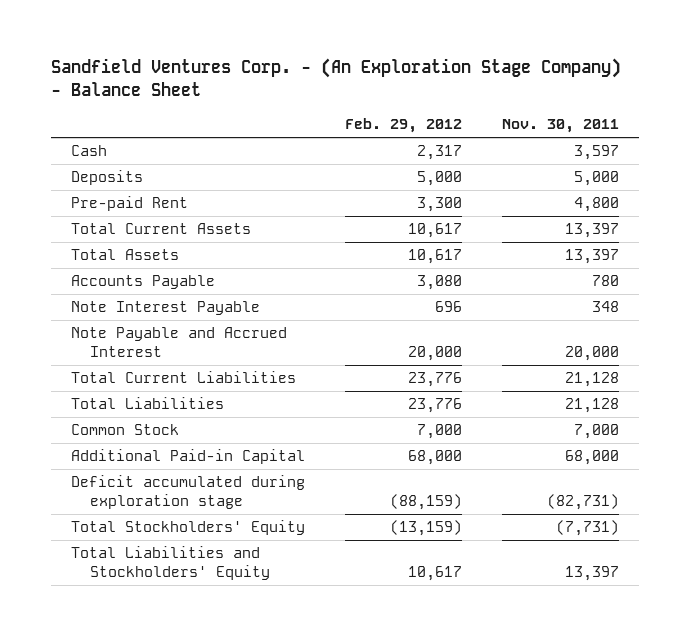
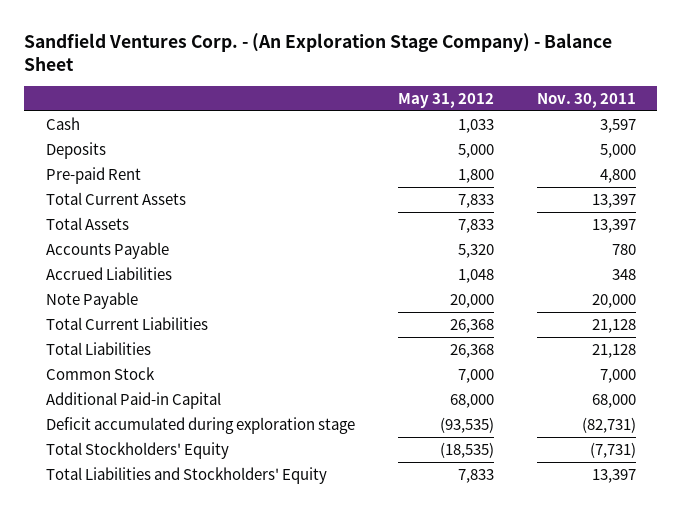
[344,117,462,133] Feb. 29, 2012 -> none
none -> [397,92,494,108] May 31, 2012
[70,301,260,316] Note Interest Payable -> [45,266,172,280] Accrued Liabilities
[70,327,287,357] Note Payable and Accrued Interest -> [45,291,138,309] Note Payable

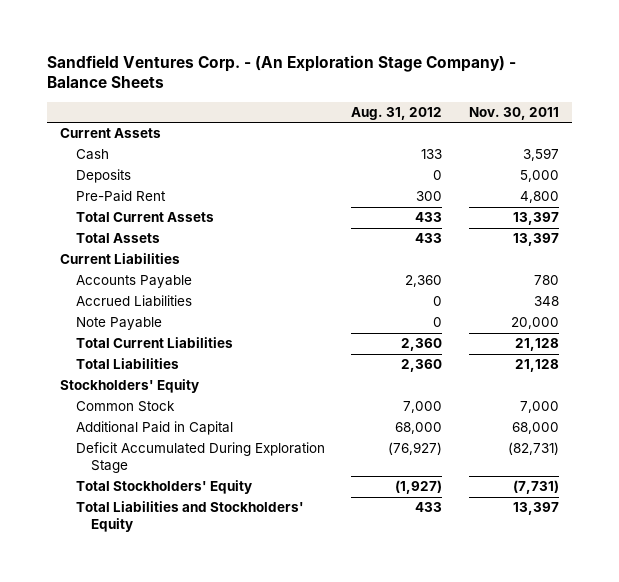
[24,32,613,71] Sandfield Ventures Corp. - (An Exploration Stage Company) - Balance Sheet -> [46,54,516,89] Sandfield Ventures Corp. - (An Exploration Stage Company) - Balance Sheets
[397,92,494,108] May 31, 2012 -> none
none -> [351,107,443,121] Aug. 31, 2012
none -> [59,128,161,139] Current Assets
[45,166,141,184] Pre-paid Rent -> [75,190,166,203] Pre-Paid Rent
none -> [59,253,180,265] Current Liabilities
none -> [59,379,199,394] Stockholders' Equity
[45,391,221,409] Additional Paid-in Capital -> [75,421,233,436] Additional Paid in Capital
[45,416,355,434] Deficit accumulated during exploration stage -> [75,442,325,474] Deficit Accumulated During Exploration Stage

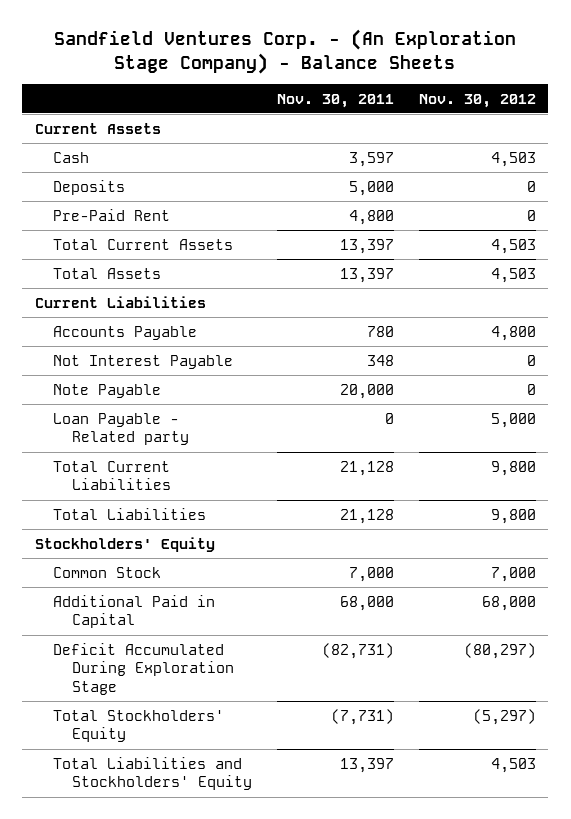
[351,107,443,121] Aug. 31, 2012 -> none
none -> [418,93,536,108] Nov. 30, 2012
[75,295,192,308] Accrued Liabilities -> [53,354,234,369] Not Interest Payable
none -> [53,412,190,446] Loan Payable - Related party

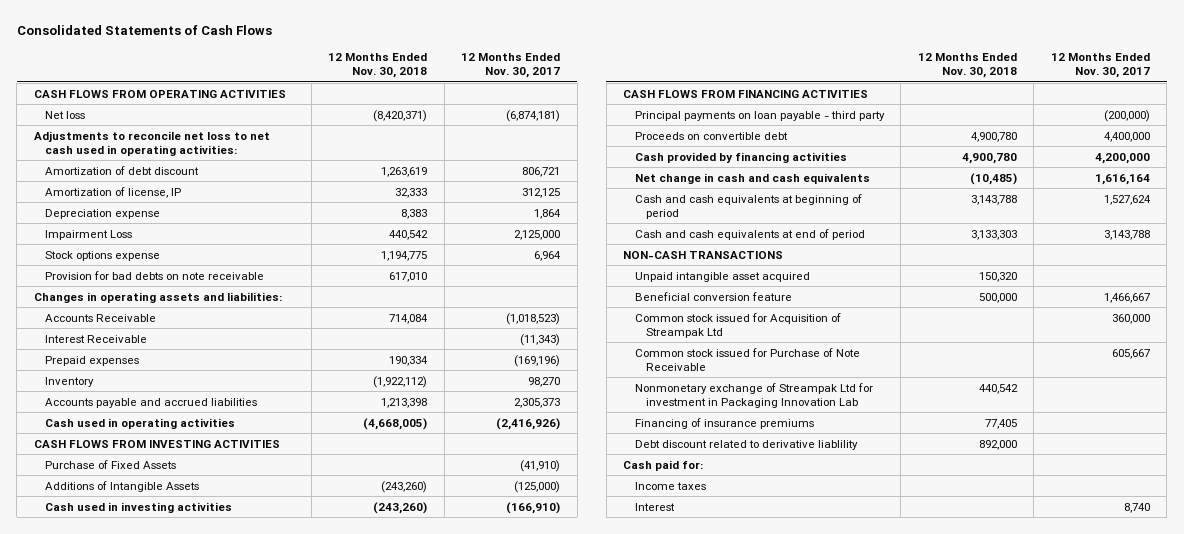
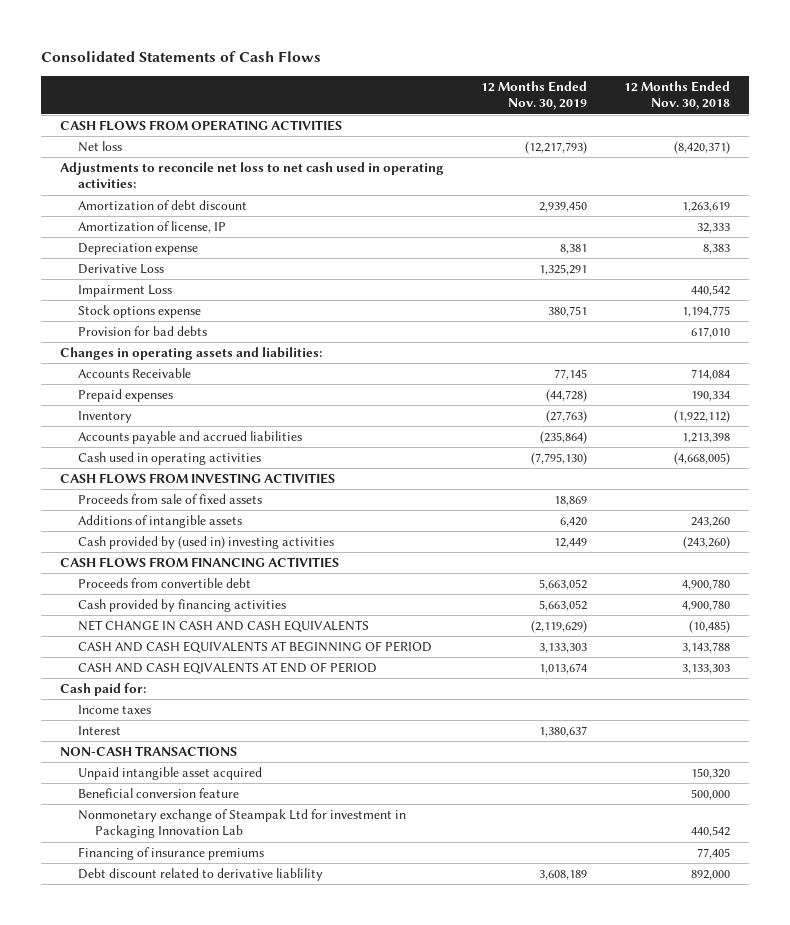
[461,52,561,79] 12 Months Ended Nov. 30, 2017 -> none
none -> [480,80,587,111] 12 Months Ended Nov. 30, 2019
none -> [77,264,164,275] Derivative Loss
[45,270,265,280] Provision for bad debts on note receivable -> [77,326,207,337] Provision for bad debts
[45,334,148,343] Interest Receivable -> none
[45,459,177,469] Purchase of Fixed Assets -> none
none -> [77,494,262,505] Proceeds from sale of fixed assets
[45,480,200,492] Additions of Intangible Assets -> [77,515,242,529] Additions of intangible assets
[381,480,428,493] (243,260) -> [691,517,731,528] 243,260
[45,501,233,513] Cash used in investing activities -> [77,536,334,550] Cash provided by (used in) investing activities
[634,110,885,121] Principal payments on loan payable - third party -> none
[634,131,788,140] Proceeds on convertible debt -> [77,578,251,589] Proceeds from convertible debt
[634,172,870,184] Net change in cash and cash equivalents -> [77,620,369,633] NET CHANGE IN CASH AND CASH EQUIVALENTS
[634,193,862,220] Cash and cash equivalents at beginning of period -> [77,641,432,654] CASH AND CASH EQUIVALENTS AT BEGINNING OF PERIOD
[634,228,865,240] Cash and cash equivalents at end of period -> [77,662,377,675] CASH AND CASH EQIVALENTS AT END OF PERIOD
[623,459,704,471] Cash paid for: -> [59,683,146,697] Cash paid for:
[634,481,706,490] Income taxes -> [77,705,151,715] Income taxes
[634,502,675,511] Interest -> [77,726,121,736] Interest
[634,312,841,339] Common stock issued for Acquisition of Streampak Ltd -> none
[634,347,860,372] Common stock issued for Purchase of Note Receivable -> none
[634,382,873,409] Nonmonetary exchange of Streampak Ltd for investment in Packaging Innovation Lab -> [77,809,406,839] Nonmonetary exchange of Steampak Ltd for investment in Packaging Innovation Lab

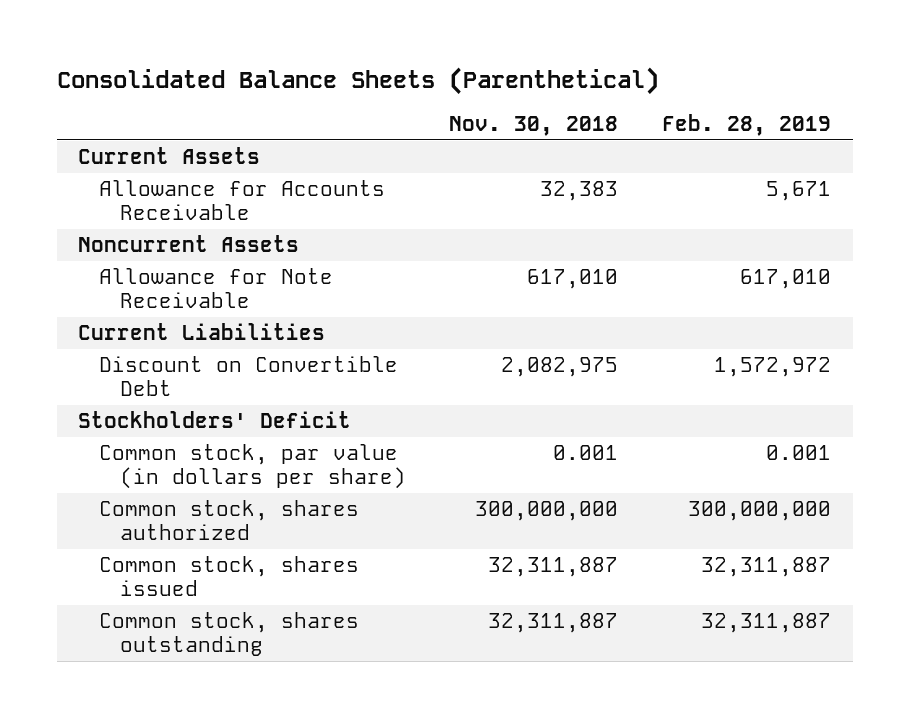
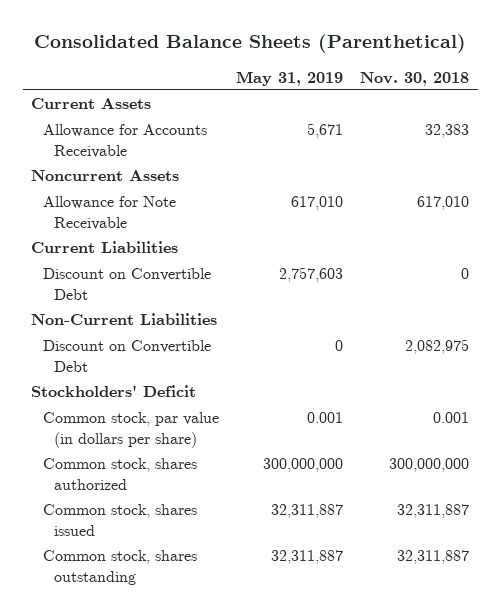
[661,114,831,137] Feb. 28, 2019 -> none
none -> [236,70,344,86] May 31, 2019
none -> [42,268,211,300] Discount on Convertible Debt
none -> [31,313,218,326] Non-Current Liabilities

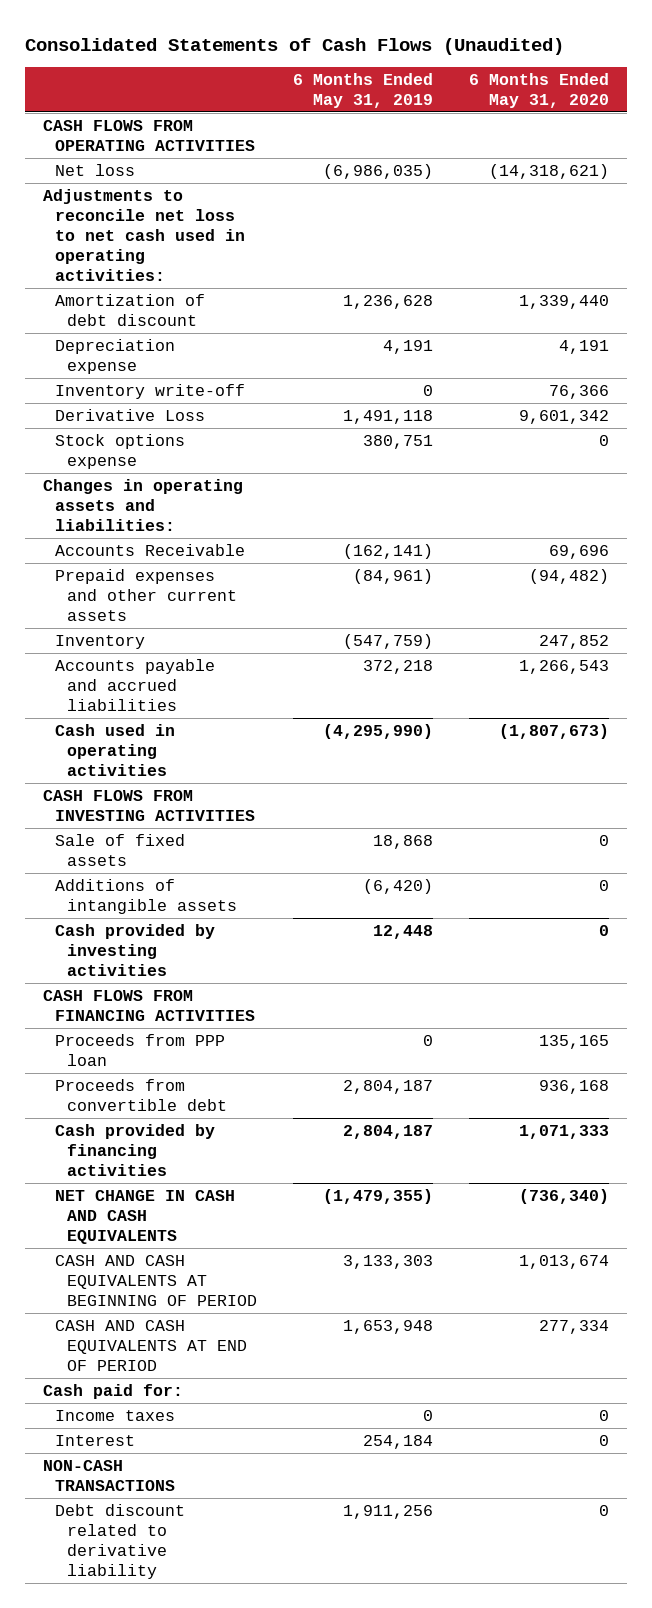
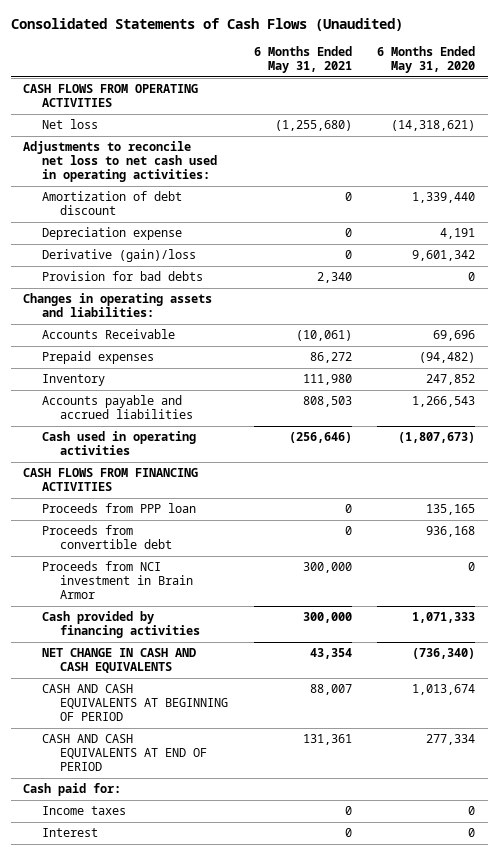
[292,72,433,108] 6 Months Ended May 31, 2019 -> none
none -> [253,46,352,74] 6 Months Ended May 31, 2021
[54,383,245,399] Inventory write-off -> none
[54,433,185,469] Stock options expense -> none
[54,408,205,421] Derivative Loss -> [41,249,196,263] Derivative (gain)/loss
none -> [41,271,203,282] Provision for bad debts
[54,568,237,621] Prepaid expenses and other current assets -> [41,351,154,365] Prepaid expenses
[43,789,255,821] CASH FLOWS FROM INVESTING ACTIVITIES -> none
[54,833,185,866] Sale of fixed assets -> none
[54,878,237,914] Additions of intangible assets -> none
[54,923,215,976] Cash provided by investing activities -> none
none -> [41,561,193,600] Proceeds from NCI investment in Brain Armor
[43,1459,175,1491] NON-CASH TRANSACTIONS -> none
[54,1503,185,1579] Debt discount related to derivative liability -> none

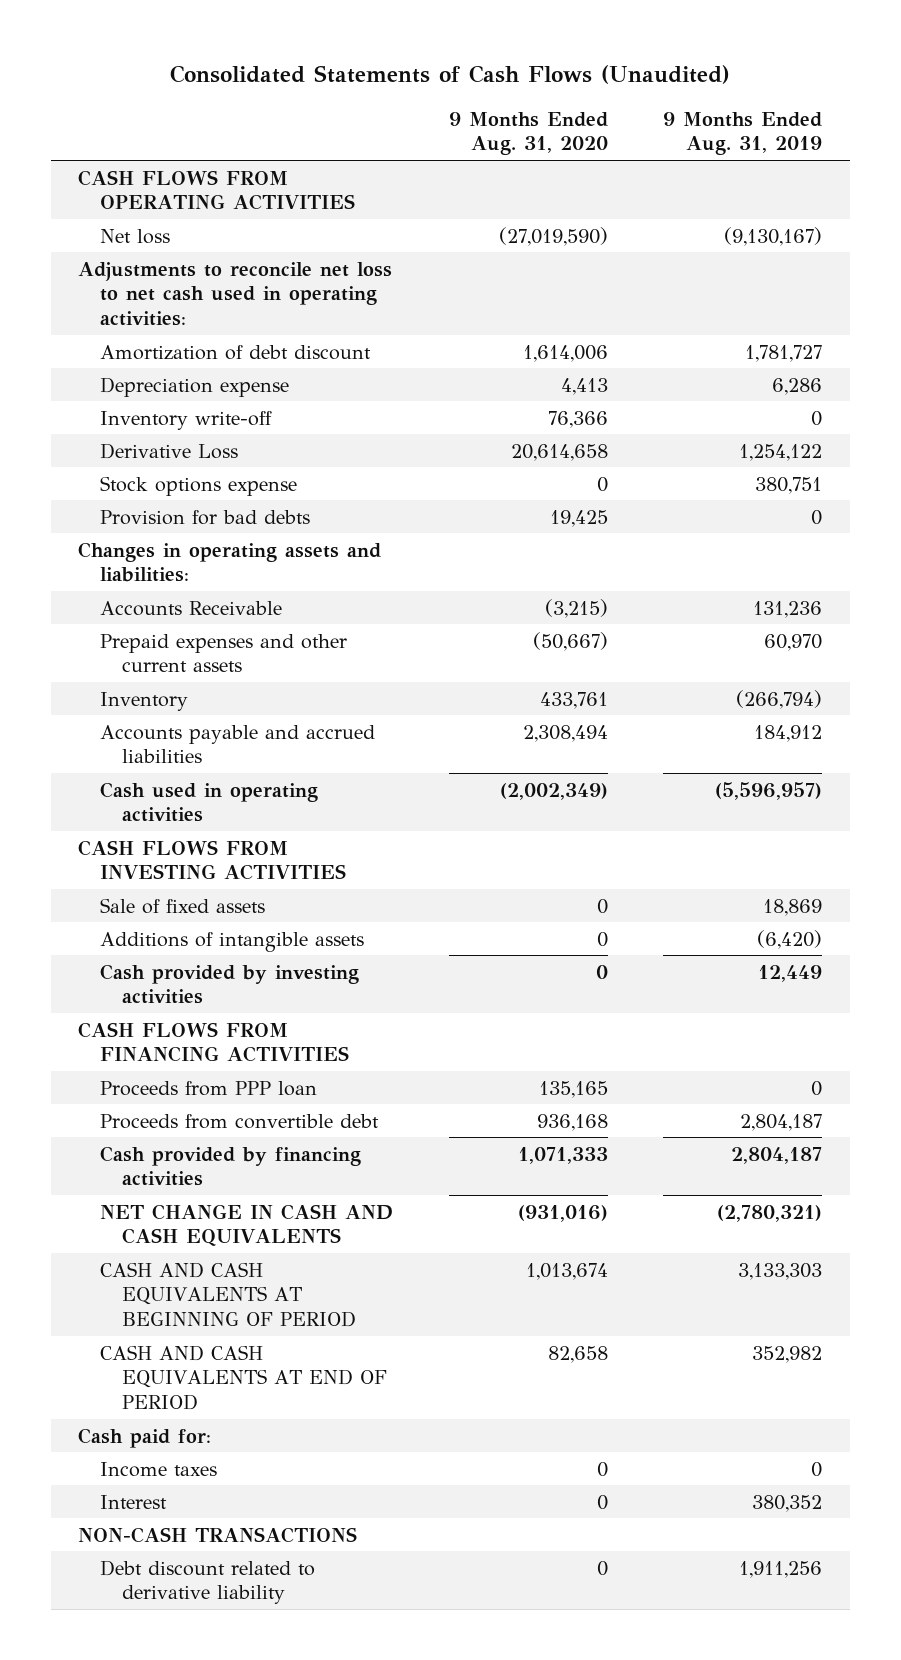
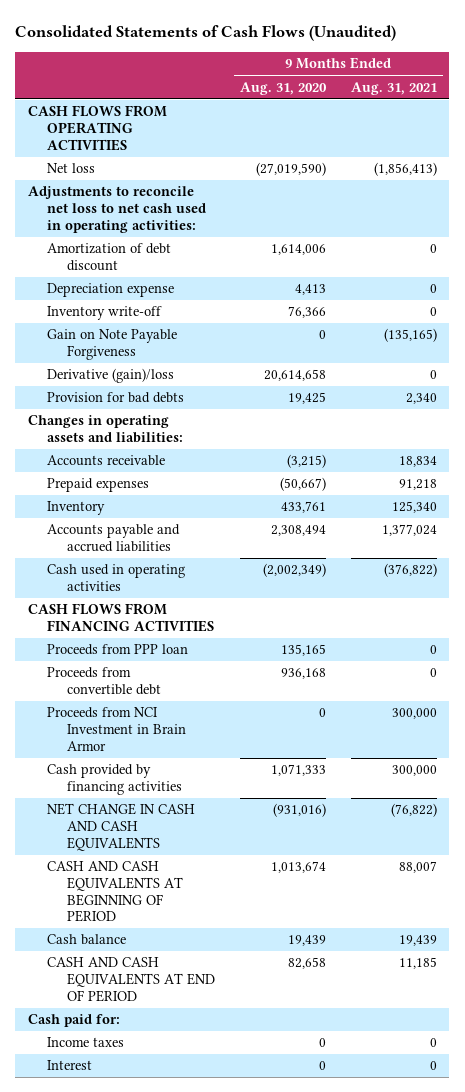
[663,111,823,156] 9 Months Ended Aug. 31, 2019 -> none
none -> [350,81,437,95] Aug. 31, 2021
[100,475,298,496] Stock options expense -> none
none -> [47,329,178,360] Gain on Note Payable Forgiveness
[100,442,239,459] Derivative Loss -> [47,368,175,384] Derivative (gain)/loss
[100,600,283,616] Accounts Receivable -> [47,455,166,467] Accounts receivable
[100,633,348,673] Prepaid expenses and other current assets -> [47,478,150,493] Prepaid expenses
[78,839,347,881] CASH FLOWS FROM INVESTING ACTIVITIES -> none
[100,897,266,914] Sale of fixed assets -> none
[100,931,365,952] Additions of intangible assets -> none
[100,963,360,1005] Cash provided by investing activities -> none
none -> [47,707,186,751] Proceeds from NCI Investment in Brain Armor
none -> [47,934,127,946] Cash balance
[78,1526,358,1543] NON-CASH TRANSACTIONS -> none
[100,1559,316,1605] Debt discount related to derivative liability -> none

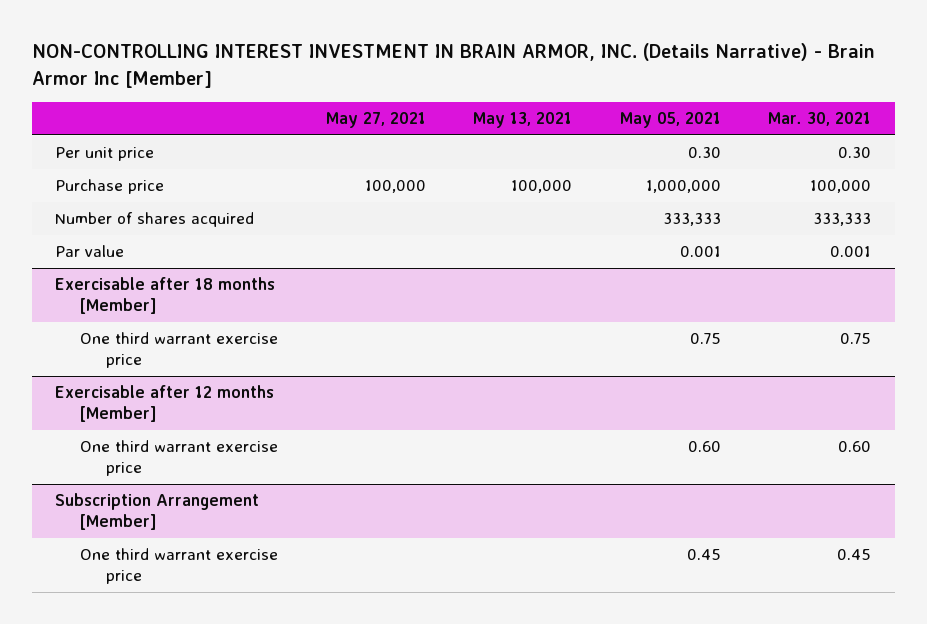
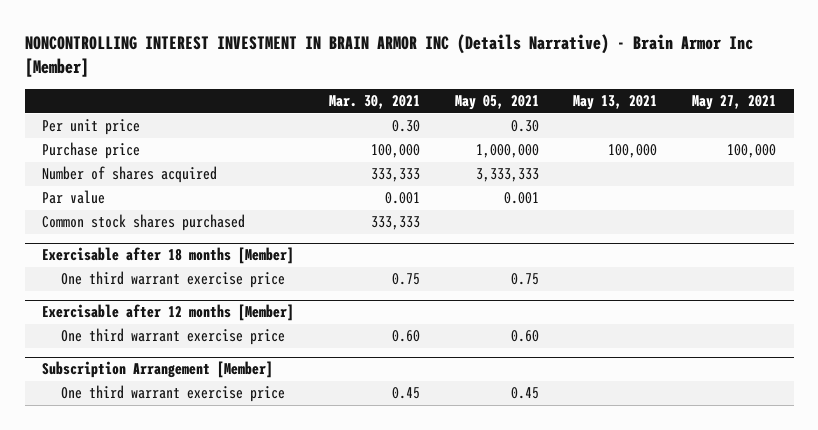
[31,43,875,88] NON-CONTROLLING INTEREST INVESTMENT IN BRAIN ARMOR, INC. (Details Narrative) - Brain Armor Inc [Member] -> [24,33,753,78] NONCONTROLLING INTEREST INVESTMENT IN BRAIN ARMOR INC (Details Narrative) - Brain Armor Inc [Member]
[662,213,721,227] 333,333 -> [475,168,539,183] 3,333,333
none -> [42,214,246,232] Common stock shares purchased

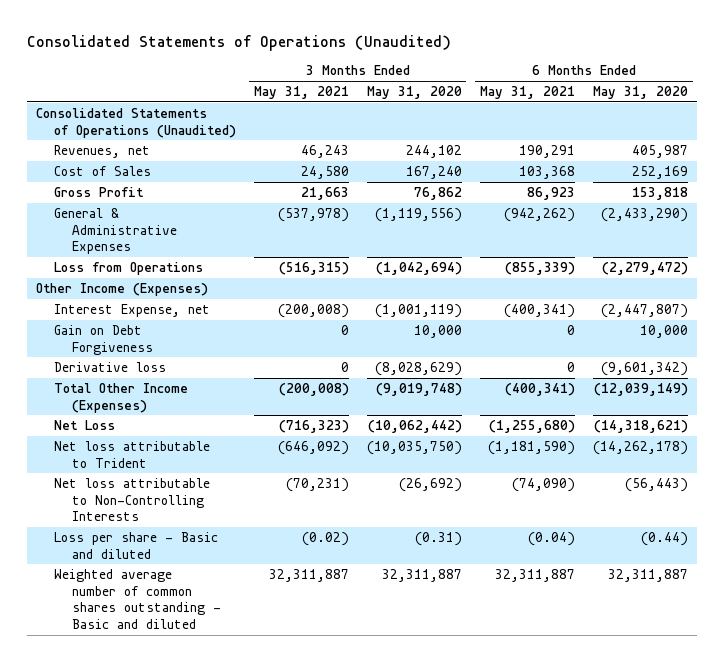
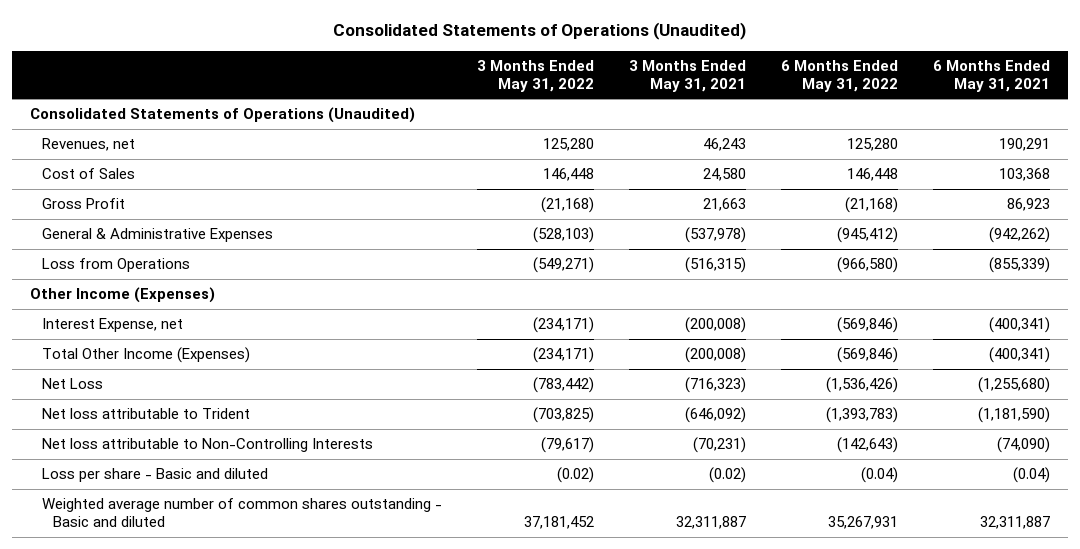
[366,86,462,100] May 31, 2020 -> none
[593,86,689,100] May 31, 2020 -> none
none -> [476,59,594,92] 3 Months Ended May 31, 2022
none -> [781,59,899,92] 6 Months Ended May 31, 2022
[53,324,154,355] Gain on Debt Forgiveness -> none
[53,361,166,372] Derivative loss -> none

